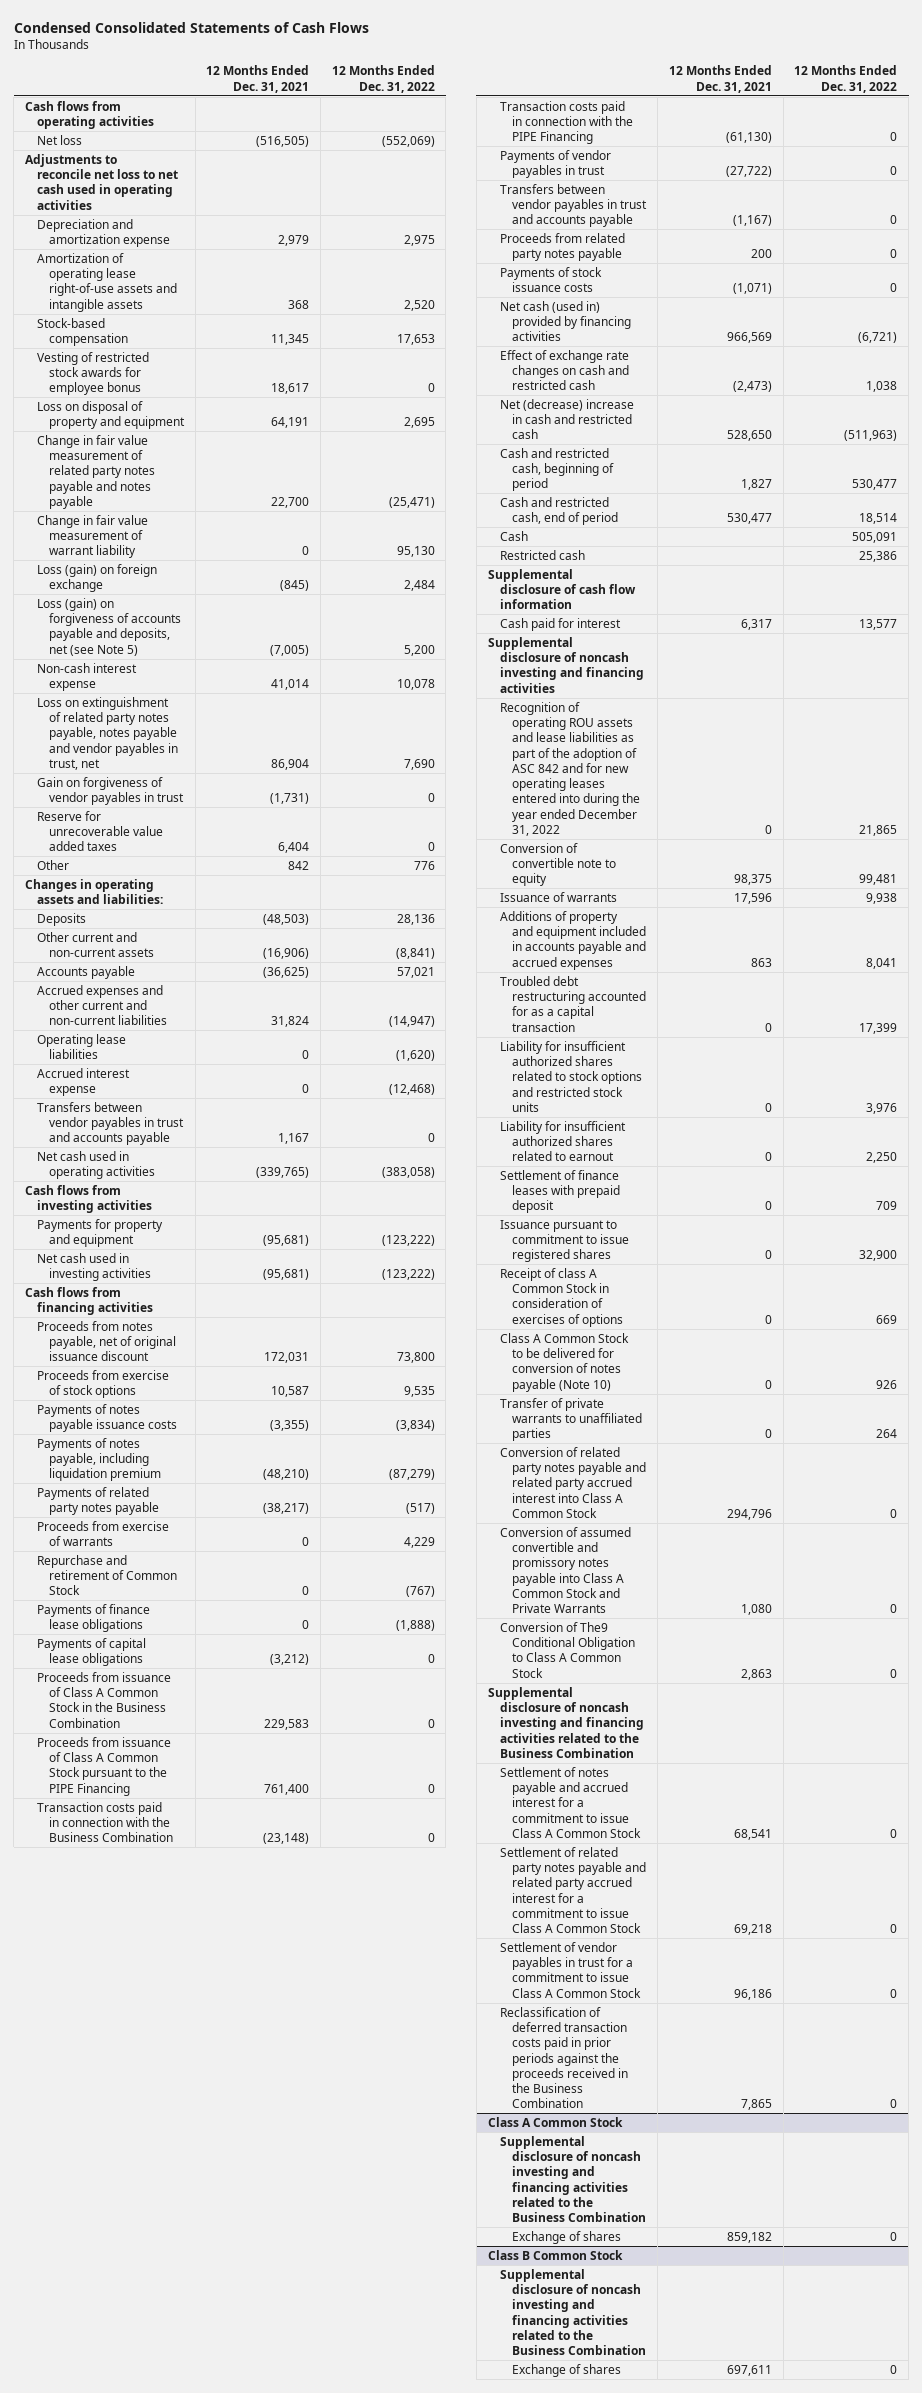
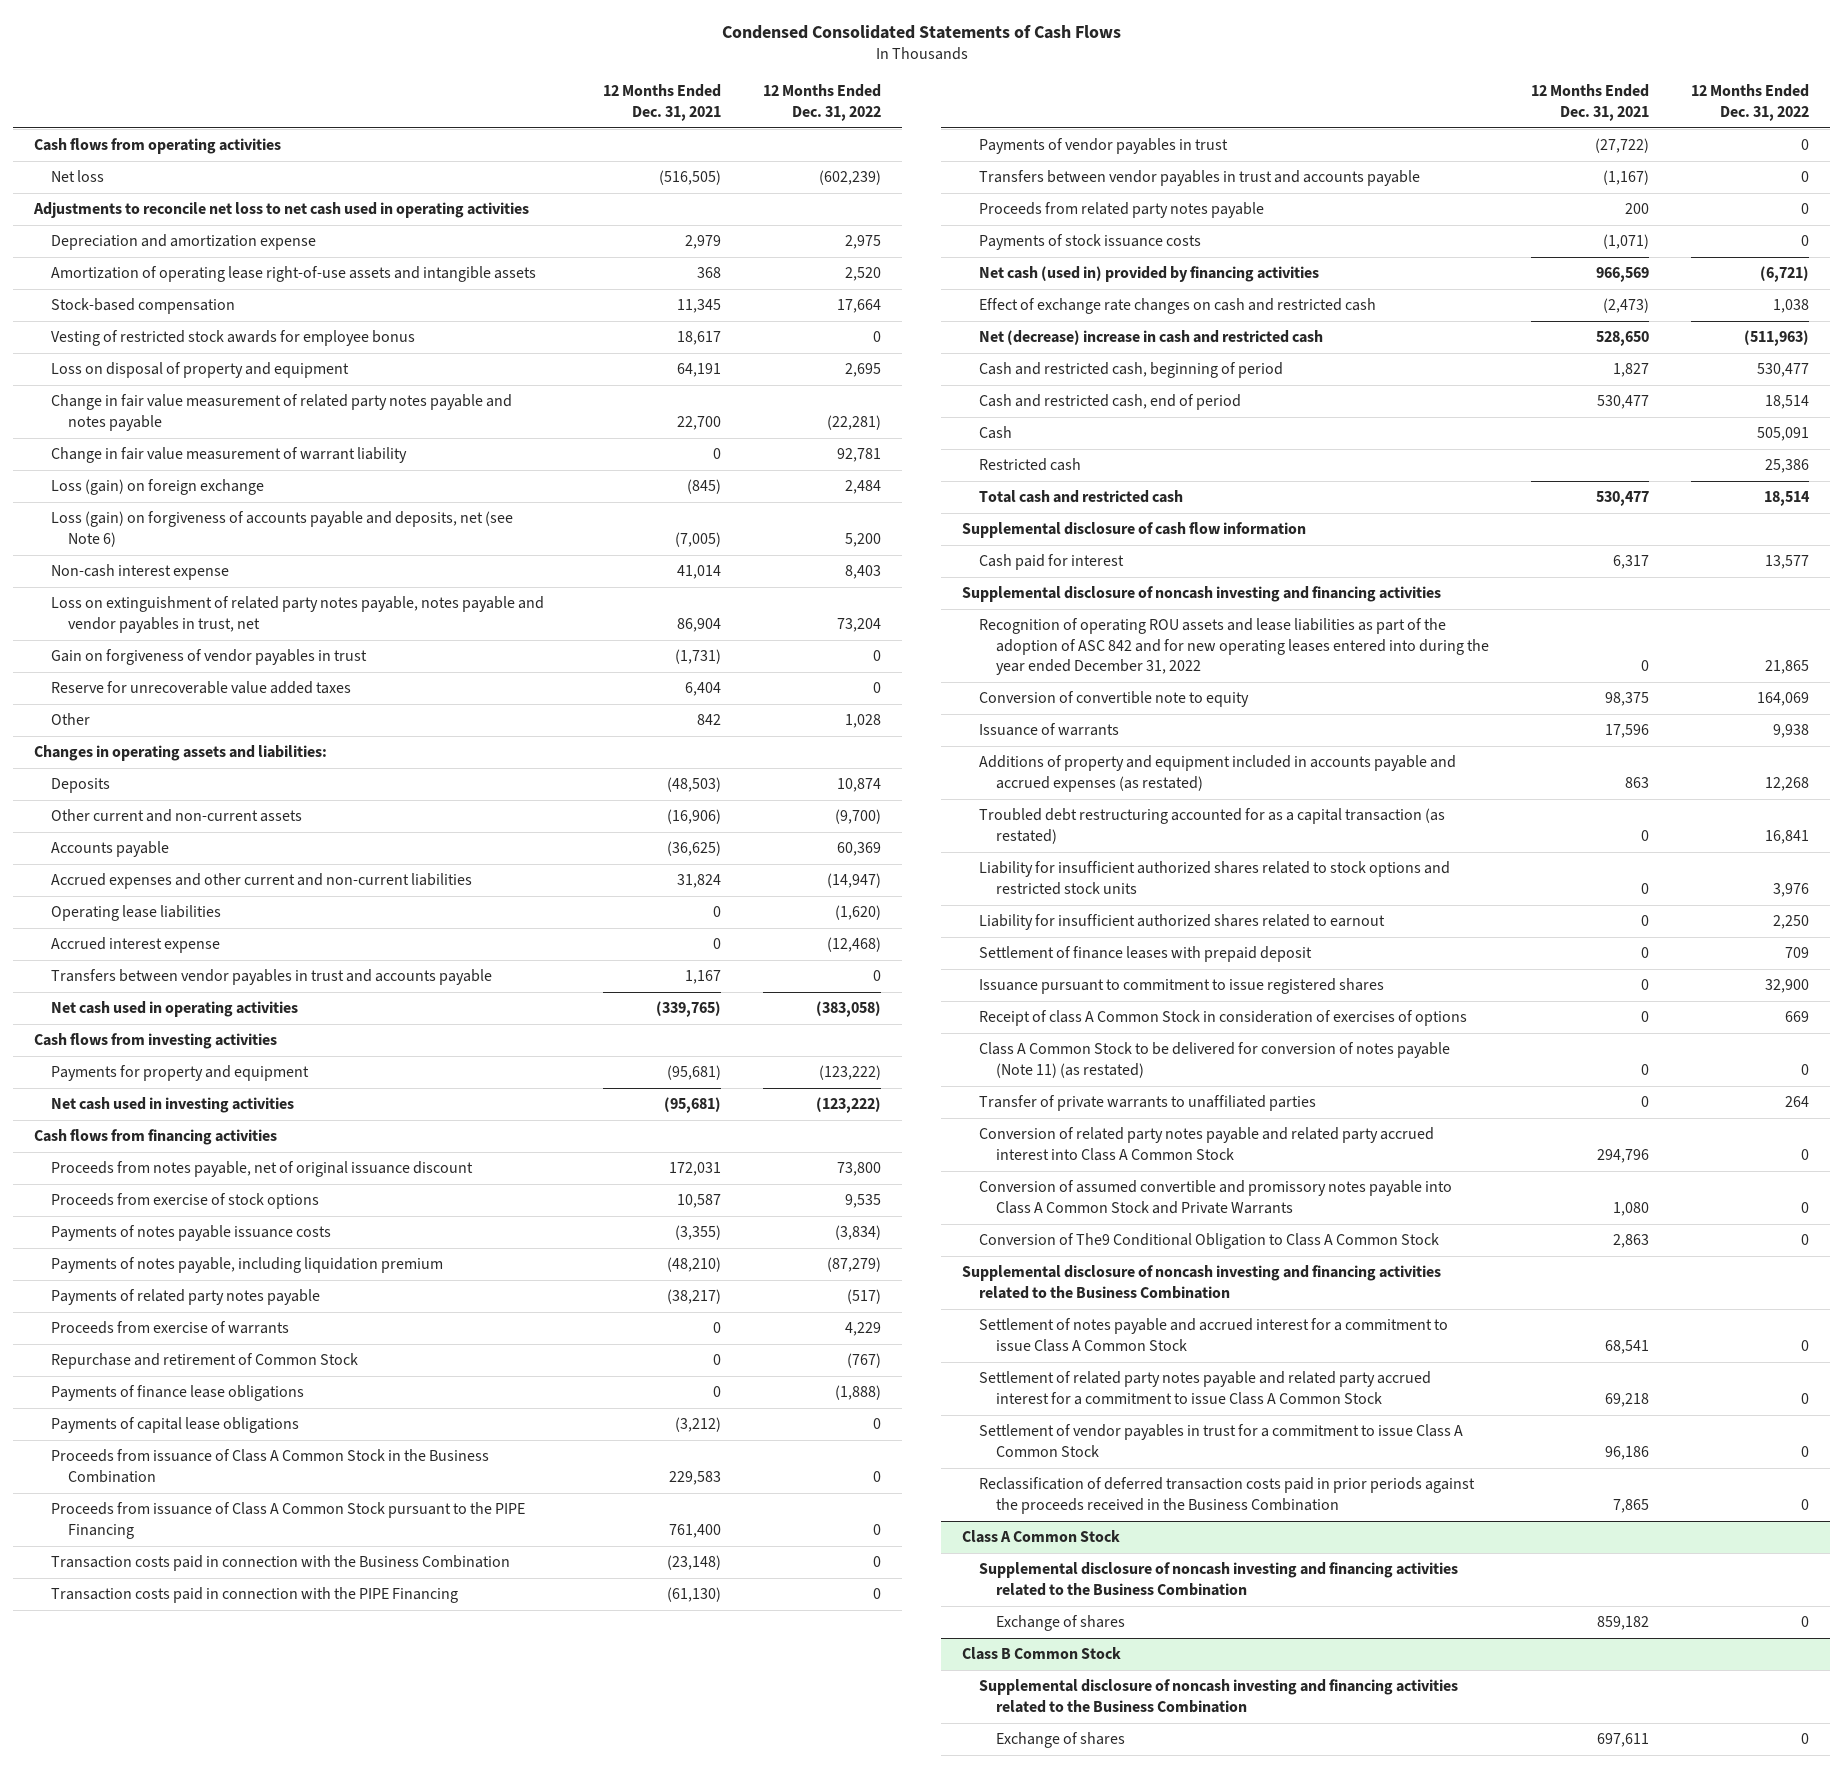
[381,135,435,147] (552,069) -> [818,170,881,186] (602,239)
[396,334,435,346] 17,653 -> [836,299,881,314] 17,664
[388,496,435,508] (25,471) -> [826,414,881,430] (22,281)
[396,546,435,558] 95,130 -> [836,448,881,463] 92,781
[36,597,181,656] Loss (gain) on forgiveness of accounts payable and deposits, net (see Note 5) -> [51,511,514,547] Loss (gain) on forgiveness of accounts payable and deposits, net (see Note 6)
[396,679,435,691] 10,078 -> [844,565,881,580] 8,403
[403,758,435,770] 7,690 -> [836,617,881,632] 73,204
[413,860,435,870] 776 -> [844,714,881,729] 1,028
[396,913,435,925] 28,136 -> [836,778,881,793] 10,874
[395,948,435,960] (8,841) -> [834,809,881,825] (9,700)
[396,966,435,978] 57,021 -> [836,842,881,857] 60,369
none -> [979,490,1184,504] Total cash and restricted cash
[859,874,898,886] 99,481 -> [1756,692,1809,707] 164,069
[499,910,646,970] Additions of property and equipment included in accounts payable and accrued expenses -> [979,755,1457,792] Additions of property and equipment included in accounts payable and accrued expenses (as restated)
[866,957,898,969] 8,041 -> [1764,776,1809,791] 12,268
[499,975,646,1032] Troubled debt restructuring accounted for as a capital transaction -> [979,808,1446,844] Troubled debt restructuring accounted for as a capital transaction (as restated)
[859,1022,898,1034] 17,399 -> [1764,829,1809,844] 16,841
[499,1332,629,1392] Class A Common Stock to be delivered for conversion of notes payable (Note 10) -> [979,1042,1451,1078] Class A Common Stock to be delivered for conversion of notes payable (Note 11) (as restated)
[876,1379,898,1389] 926 -> [1800,1063,1809,1075] 0

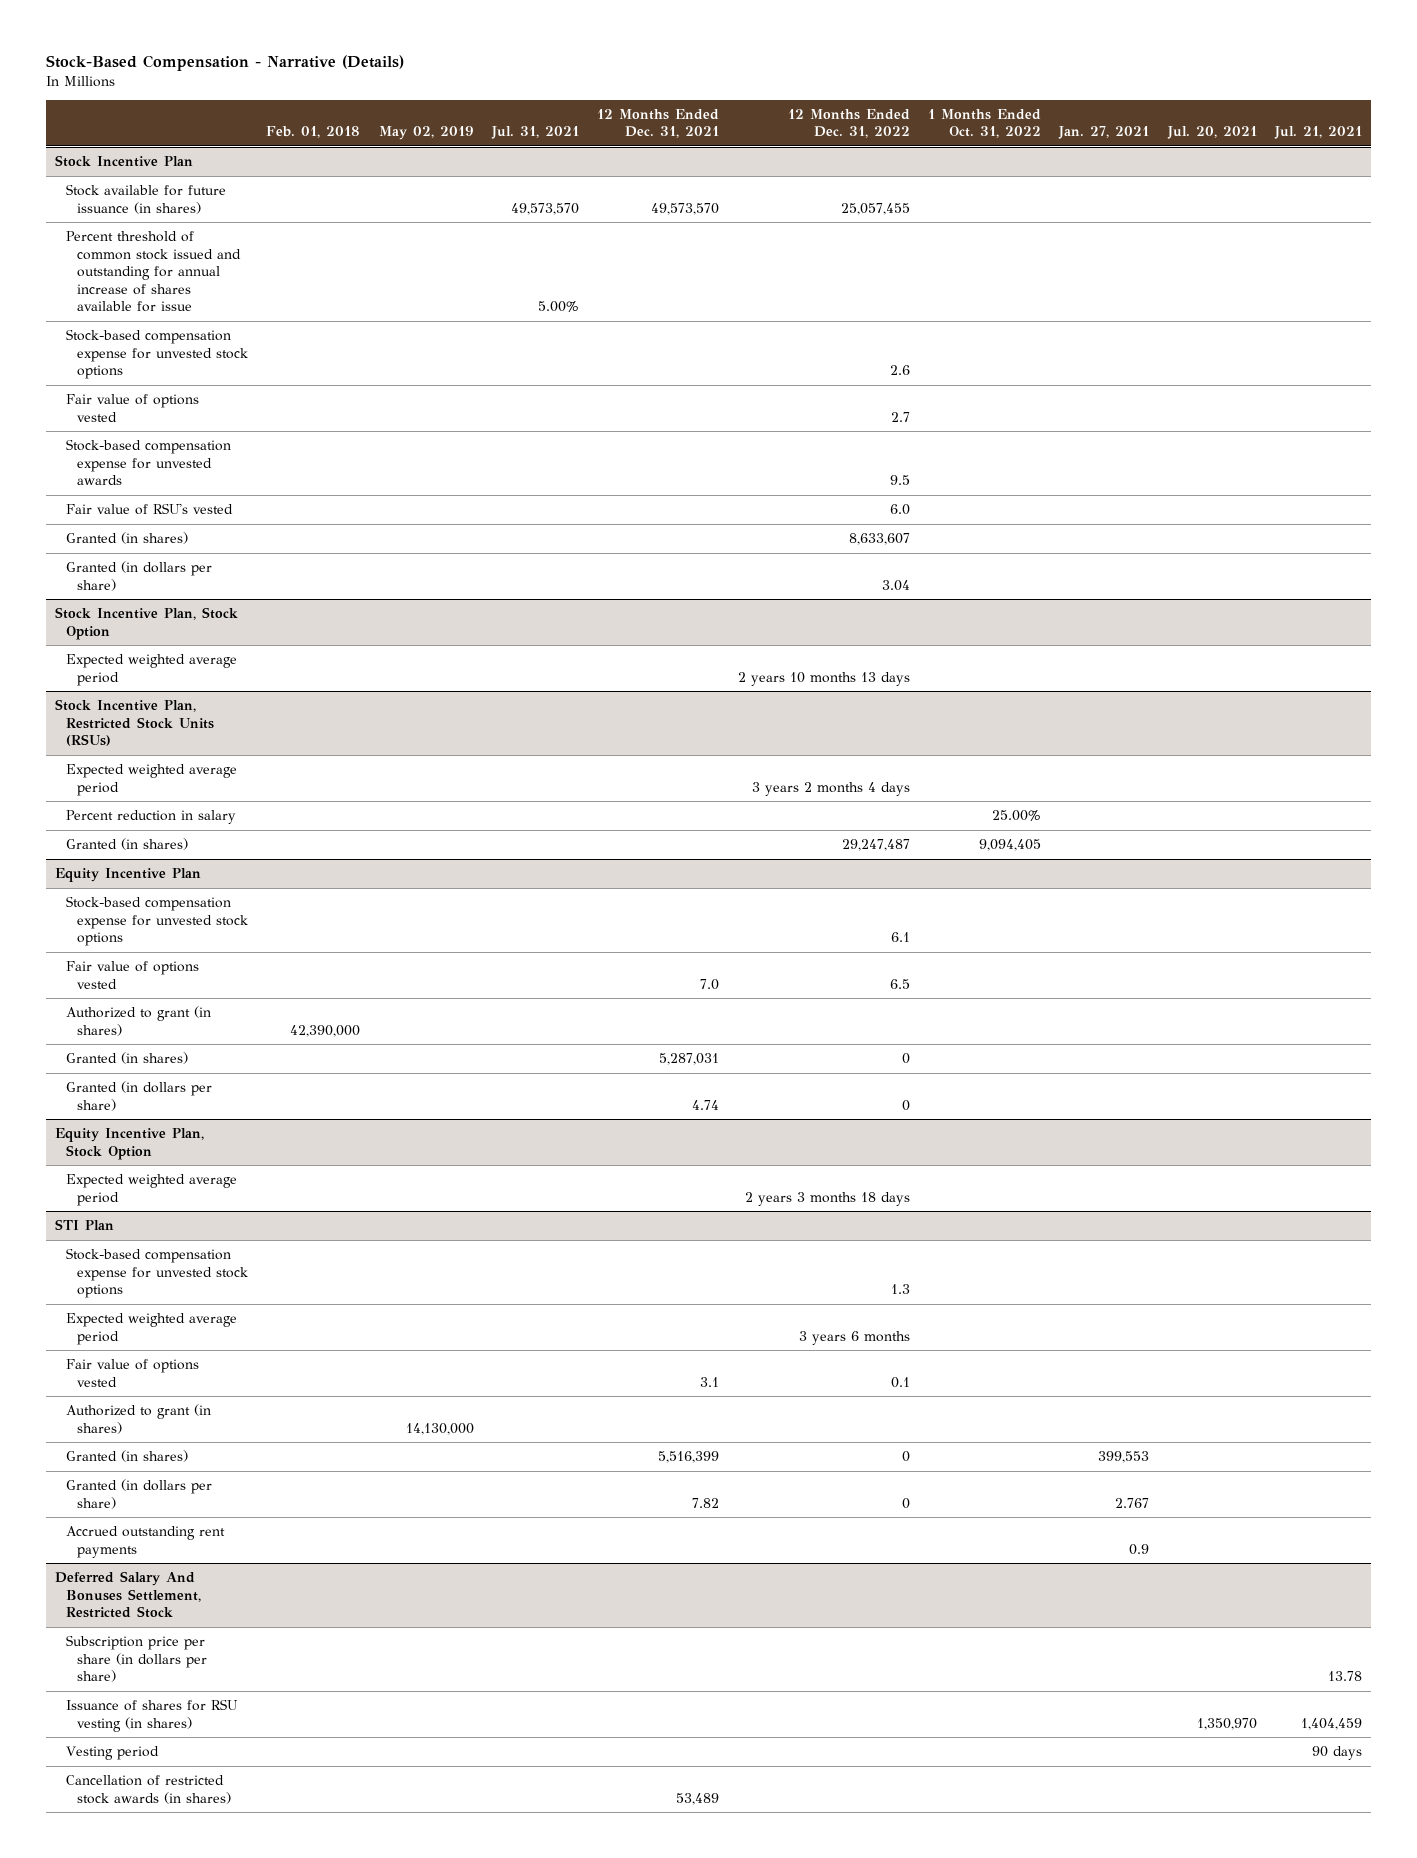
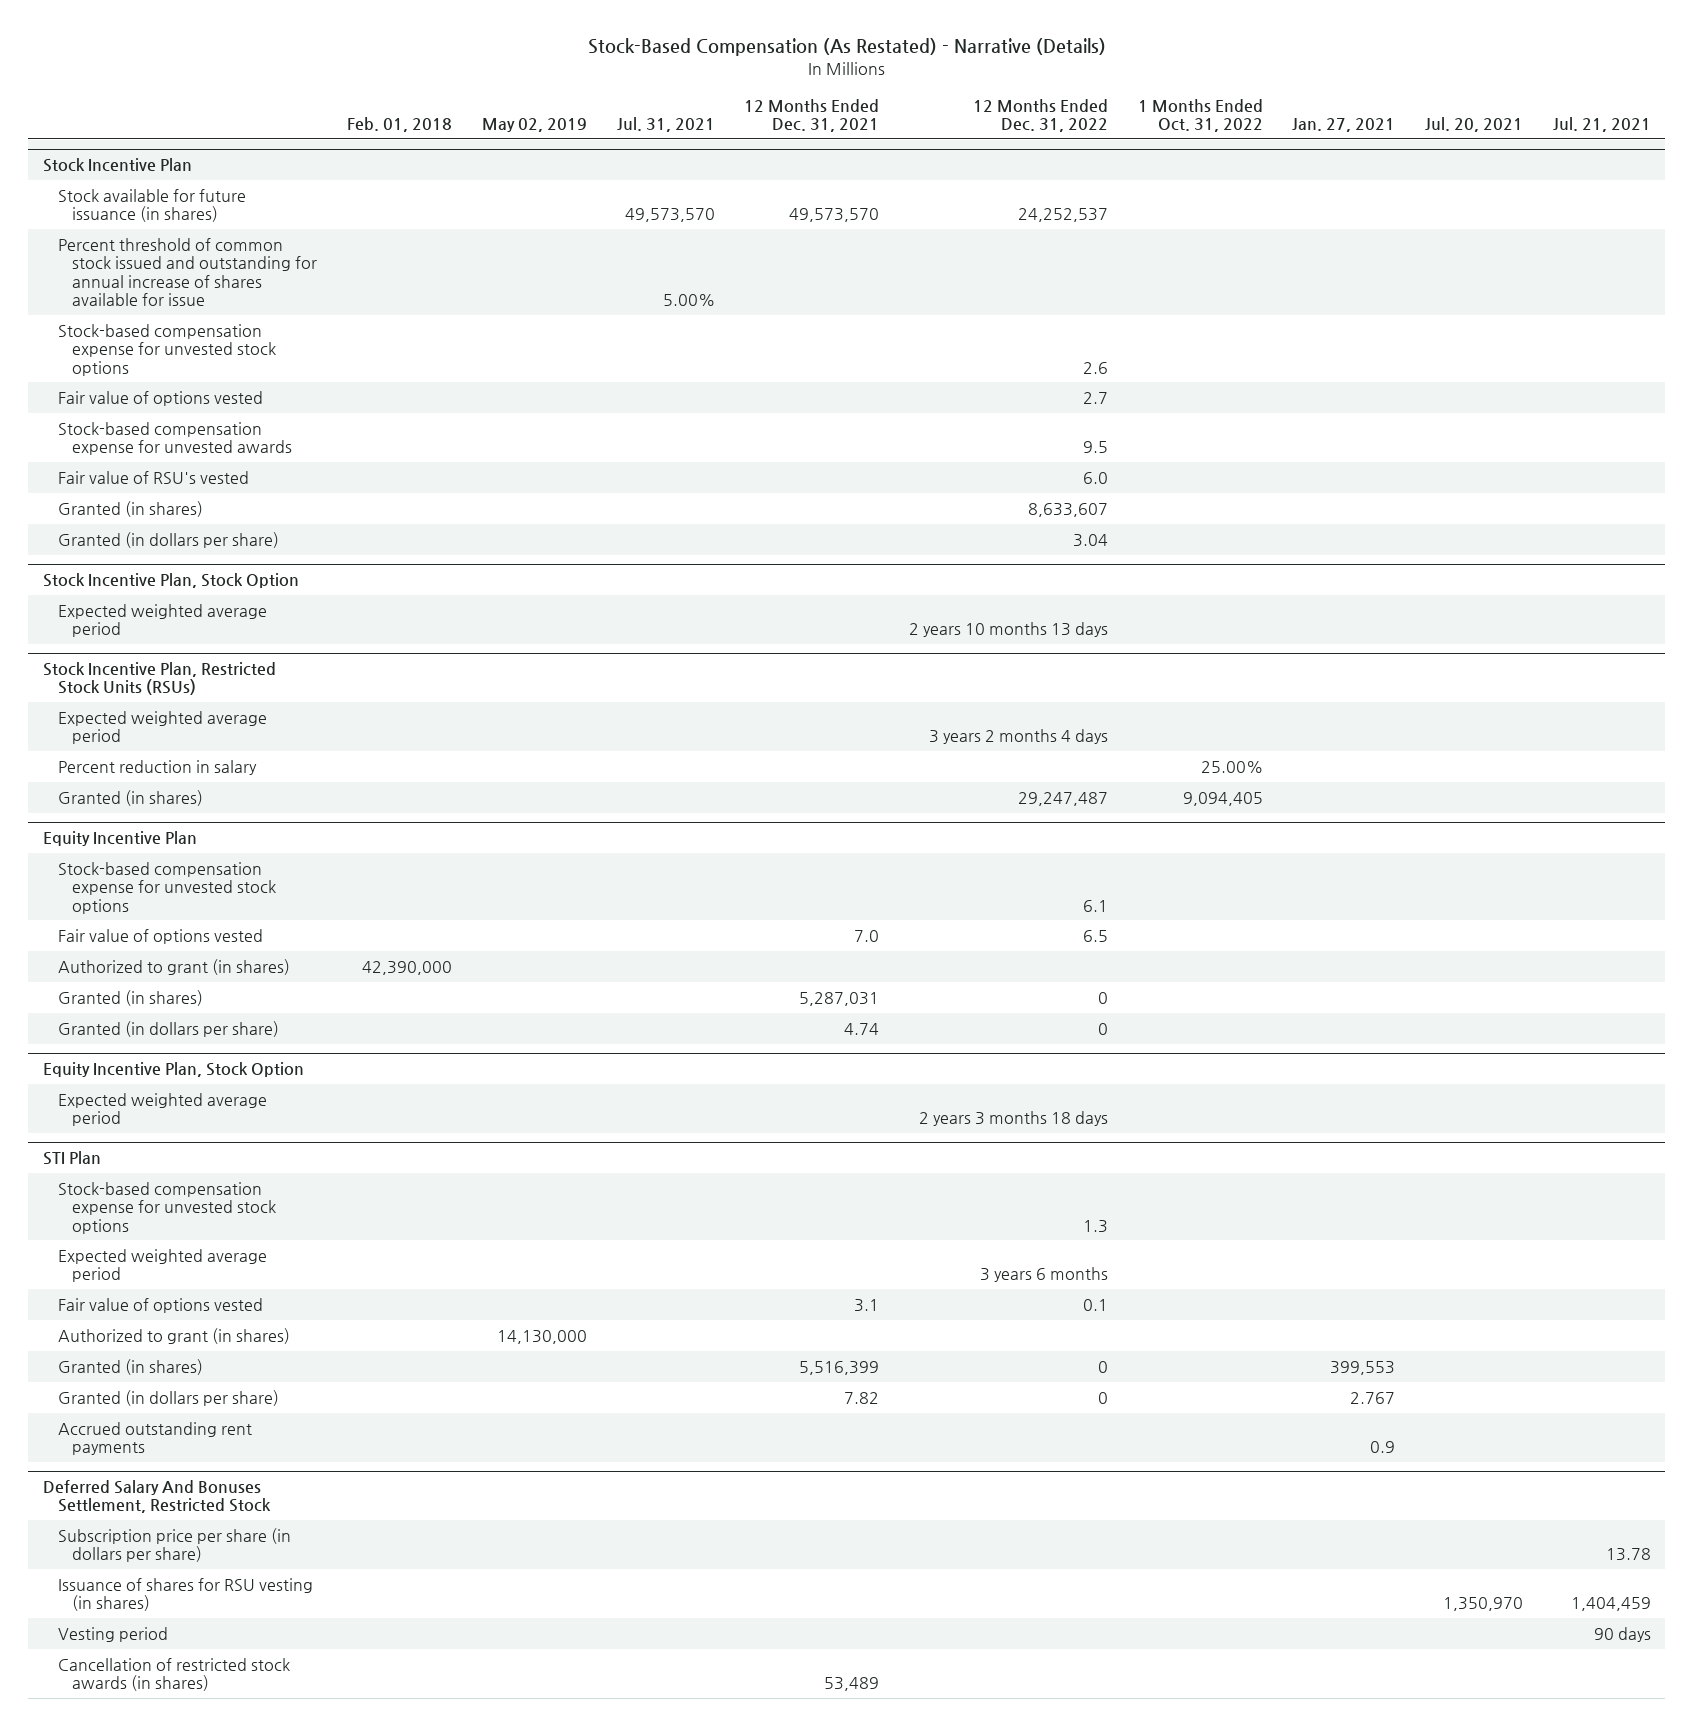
[45,55,404,72] Stock-Based Compensation - Narrative (Details) -> [587,38,1106,57] Stock-Based Compensation (As Restated) - Narrative (Details)
[840,202,910,215] 25,057,455 -> [1017,208,1108,223] 24,252,537

